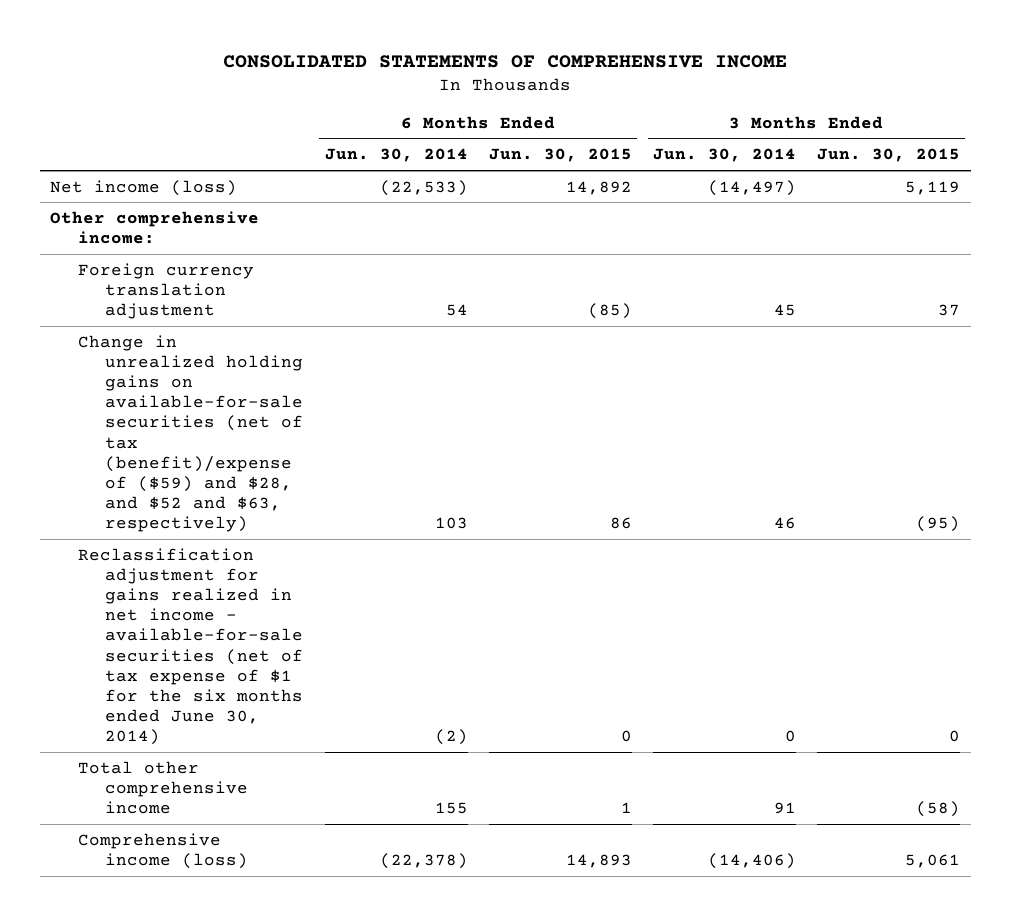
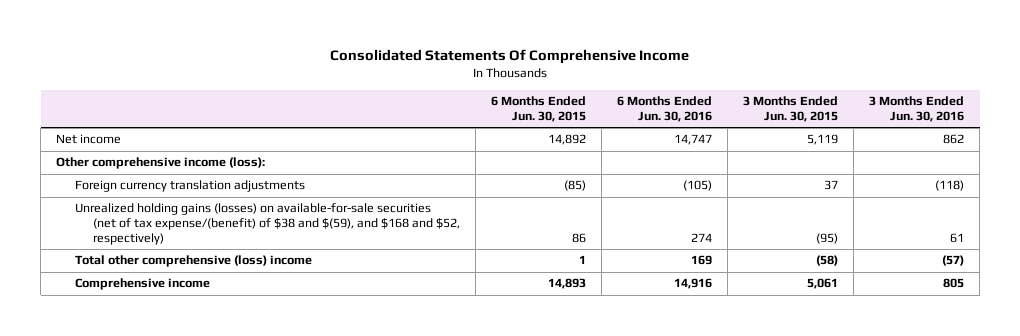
[223,54,788,68] CONSOLIDATED STATEMENTS OF COMPREHENSIVE INCOME -> [330,49,690,65] Consolidated Statements Of Comprehensive Income
[324,148,468,163] Jun. 30, 2014 -> none
[652,148,796,163] Jun. 30, 2014 -> none
none -> [617,96,713,122] 6 Months Ended Jun. 30, 2016
none -> [869,96,965,122] 3 Months Ended Jun. 30, 2016
[77,547,304,746] Reclassification adjustment for gains realized in net income - available-for-sale securities (net of tax expense of $1 for the six months ended June 30, 2014) -> none
[50,179,238,196] Net income (loss) -> [56,134,122,145] Net income
[50,210,260,244] Other comprehensive income: -> [56,157,266,170] Other comprehensive income (loss):
[77,262,254,320] Foreign currency translation adjustment -> [74,180,305,193] Foreign currency translation adjustments
[77,334,304,533] Change in unrealized holding gains on available-for-sale securities (net of tax (benefit)/expense of ($59) and $28, and $52 and $63, respectively) -> [74,203,461,245] Unrealized holding gains (losses) on available-for-sale securities (net of tax expense/(benefit) of $38 and $(59), and $168 and $52, respectively)
[77,760,249,815] Total other comprehensive income -> [74,255,312,268] Total other comprehensive (loss) income
[77,832,249,869] Comprehensive income (loss) -> [74,278,210,291] Comprehensive income

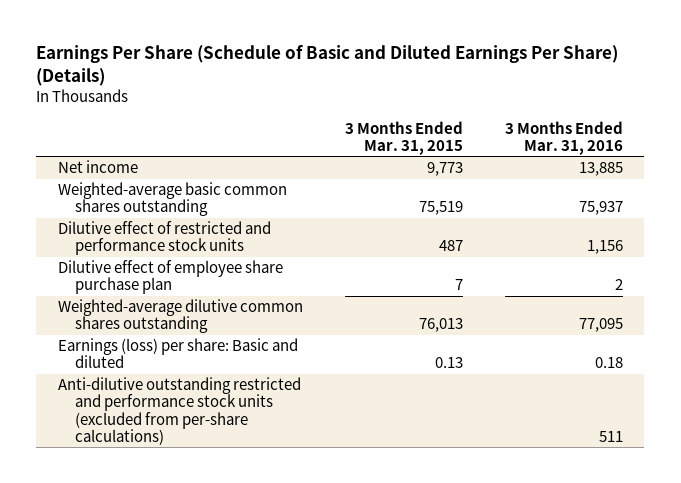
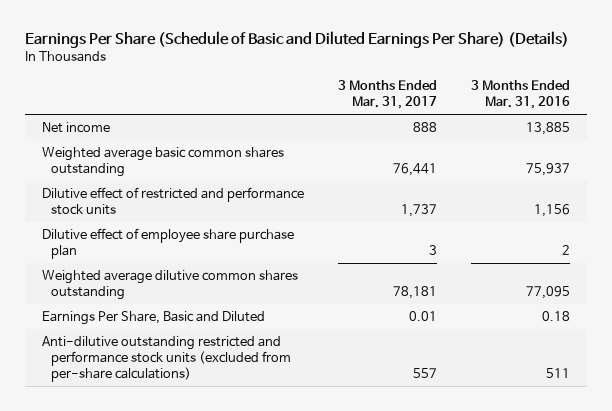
[344,120,463,155] 3 Months Ended Mar. 31, 2015 -> none
none -> [337,80,437,110] 3 Months Ended Mar. 31, 2017
[57,182,287,217] Weighted-average basic common shares outstanding -> [41,146,284,177] Weighted average basic common shares outstanding
[57,299,303,334] Weighted-average dilutive common shares outstanding -> [41,269,298,300] Weighted average dilutive common shares outstanding
[57,338,298,369] Earnings (loss) per share: Basic and diluted -> [41,310,265,325] Earnings Per Share, Basic and Diluted

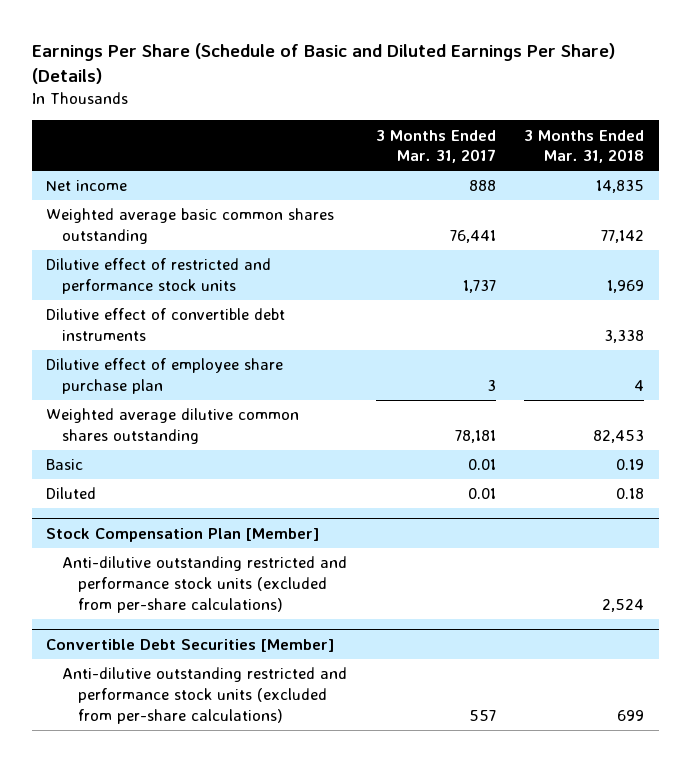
[470,80,570,110] 3 Months Ended Mar. 31, 2016 -> none
none -> [524,129,645,164] 3 Months Ended Mar. 31, 2018
none -> [45,308,285,341] Dilutive effect of convertible debt instruments
[41,310,265,325] Earnings Per Share, Basic and Diluted -> none
none -> [45,459,83,471] Basic
none -> [45,487,96,500] Diluted
none -> [45,527,319,542] Stock Compensation Plan [Member]
none -> [61,556,347,613] Anti-dilutive outstanding restricted and performance stock units (excluded from per-share calculations)
none -> [45,638,334,652] Convertible Debt Securities [Member]

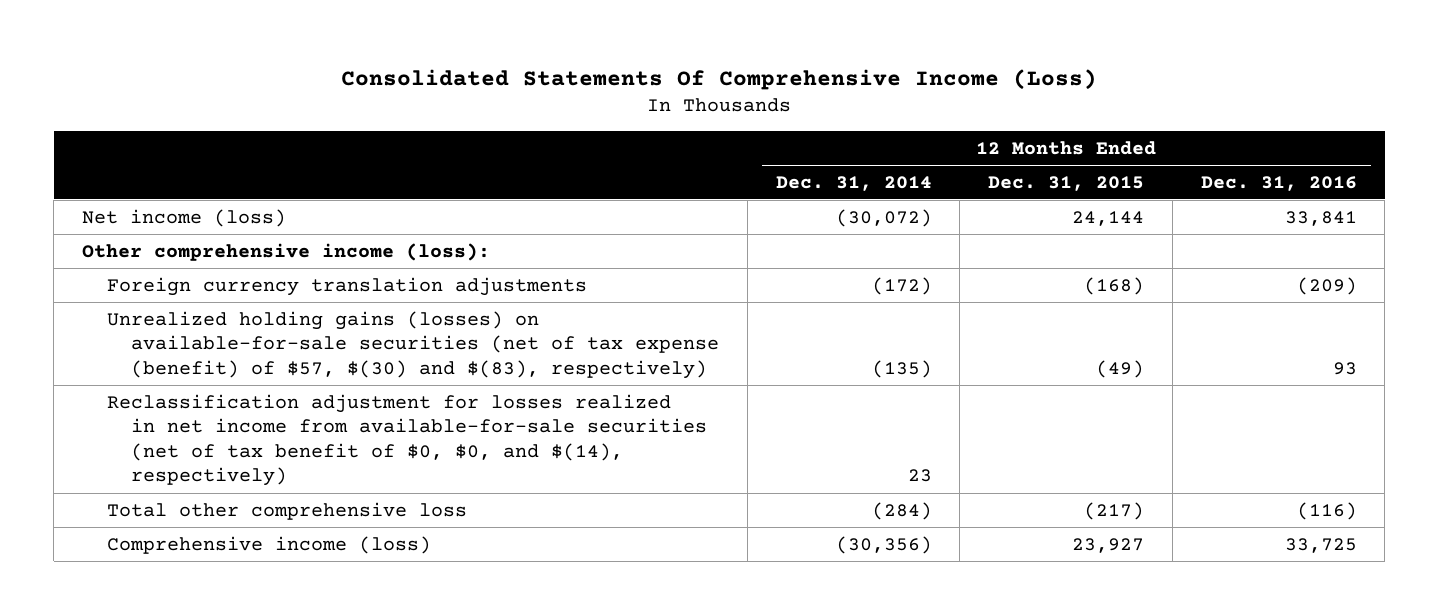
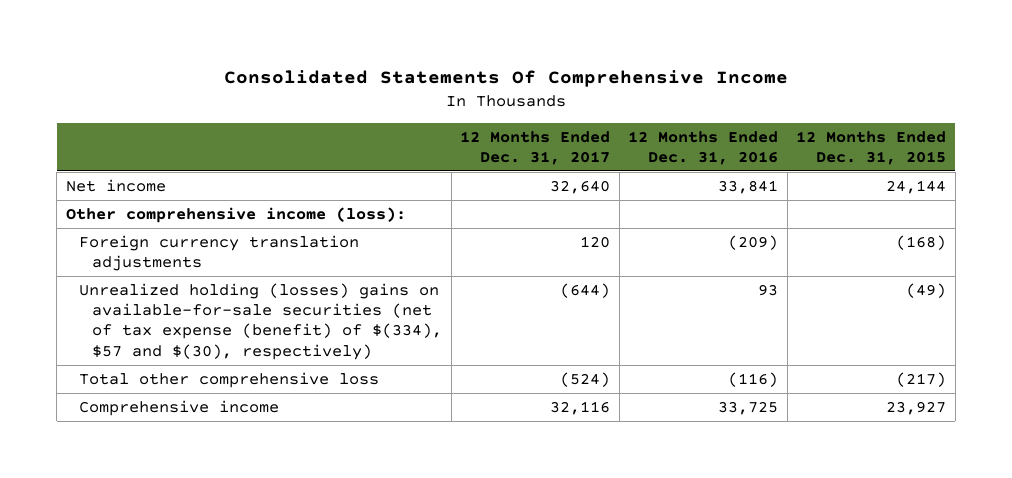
[341,68,1098,90] Consolidated Statements Of Comprehensive Income (Loss) -> [224,70,789,88] Consolidated Statements Of Comprehensive Income
[775,175,932,191] Dec. 31, 2014 -> none
none -> [460,130,611,165] 12 Months Ended Dec. 31, 2017
[82,208,287,227] Net income (loss) -> [65,178,166,192] Net income
[106,393,708,487] Reclassification adjustment for losses realized in net income from available-for-sale securities (net of tax benefit of $0, $0, and $(14), respectively) -> none
[106,310,720,379] Unrealized holding gains (losses) on available-for-sale securities (net of tax expense (benefit) of $57, $(30) and $(83), respectively) -> [79,282,443,360] Unrealized holding (losses) gains on available-for-sale securities (net of tax expense (benefit) of $(334), $57 and $(30), respectively)
[106,535,431,554] Comprehensive income (loss) -> [79,399,280,416] Comprehensive income

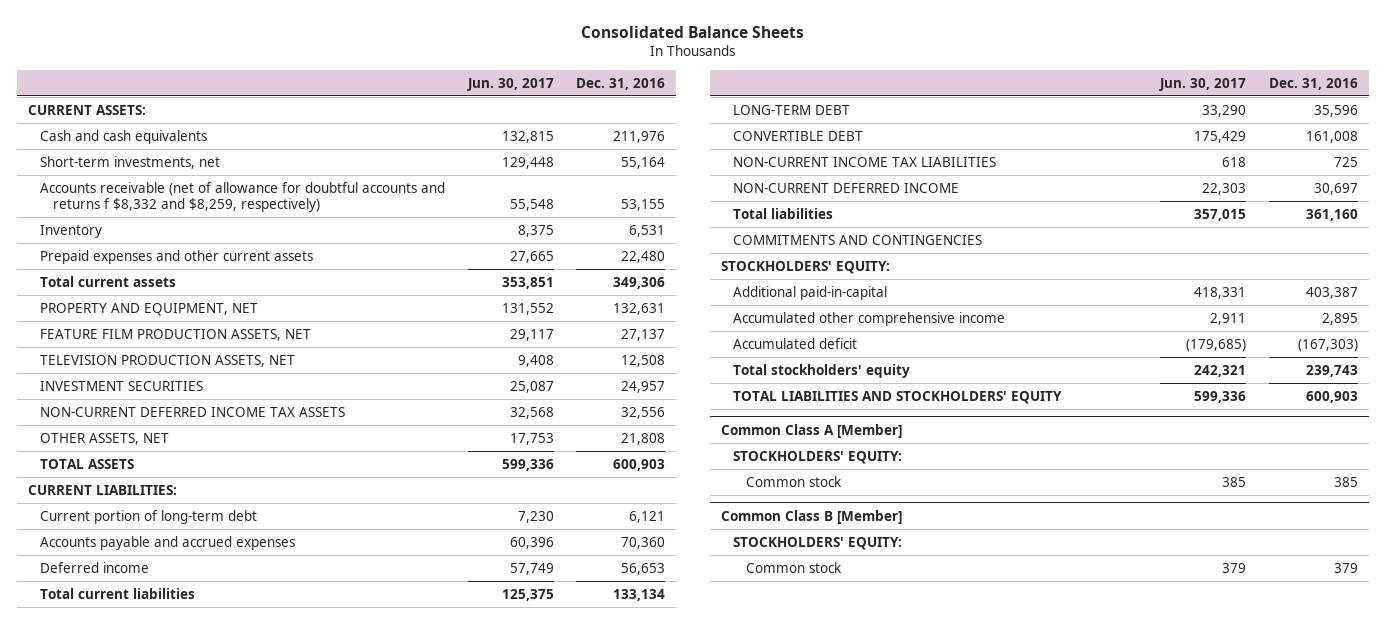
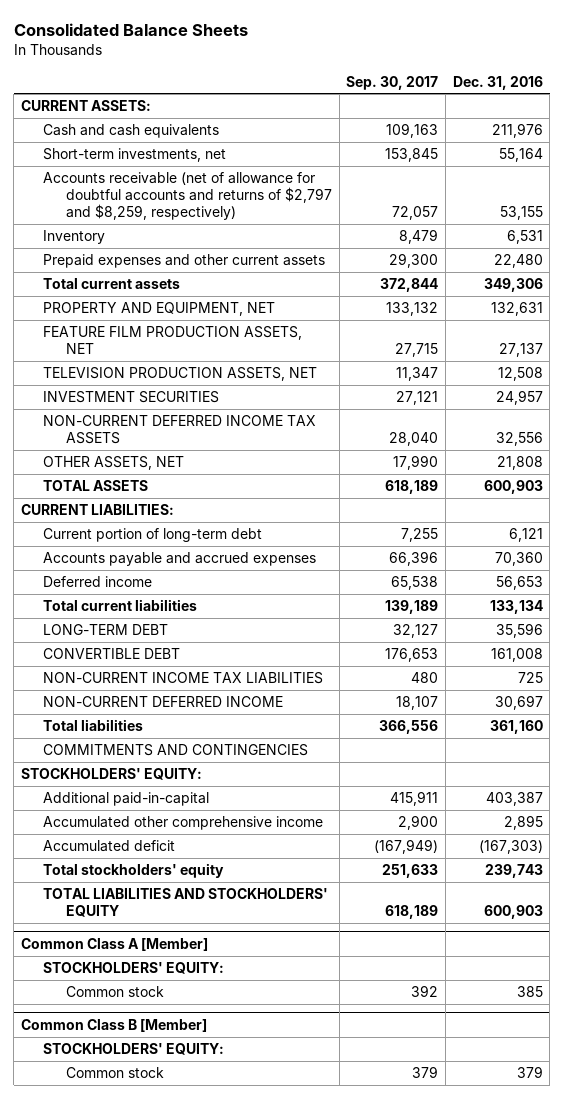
[466,77,554,91] Jun. 30, 2017 -> none
none -> [346,75,439,90] Sep. 30, 2017
[40,181,446,212] Accounts receivable (net of allowance for doubtful accounts and returns f $8,332 and $8,259, respectively) -> [43,172,332,220] Accounts receivable (net of allowance for doubtful accounts and returns of $2,797 and $8,259, respectively)

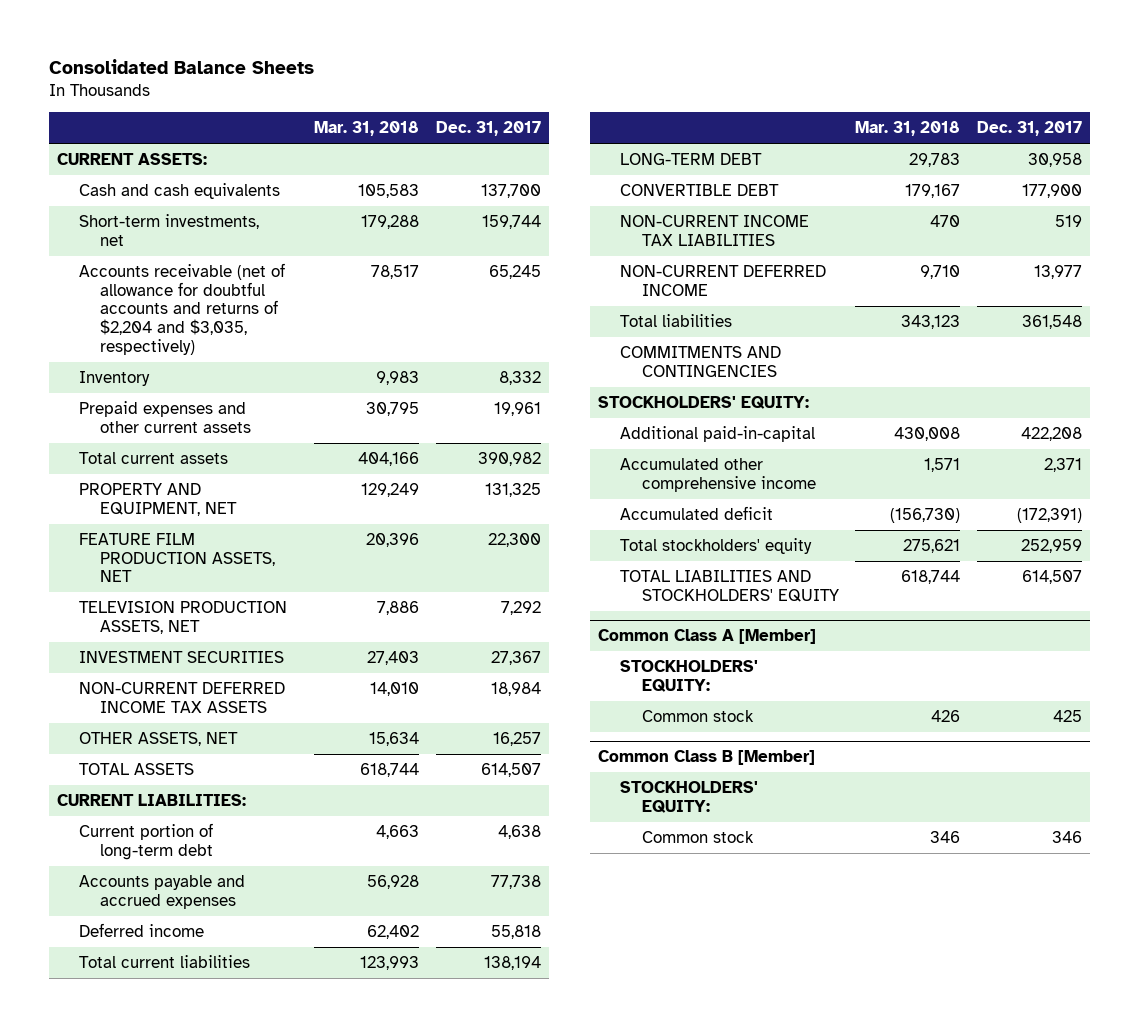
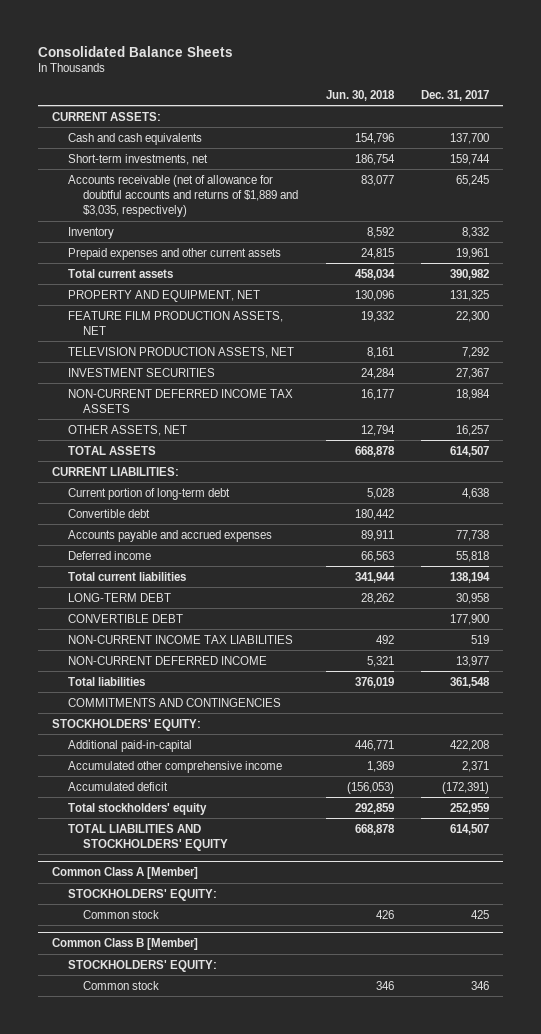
[314,121,420,137] Mar. 31, 2018 -> none
none -> [325,89,395,101] Jun. 30, 2018
[78,262,285,355] Accounts receivable (net of allowance for doubtful accounts and returns of $2,204 and $3,035, respectively) -> [67,174,299,218] Accounts receivable (net of allowance for doubtful accounts and returns of $1,889 and $3,035, respectively)
none -> [67,508,150,518] Convertible debt

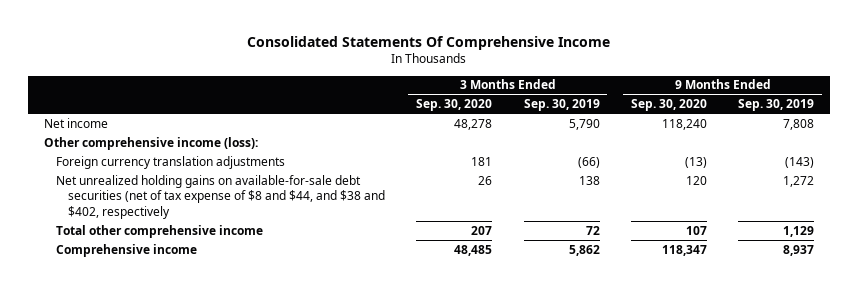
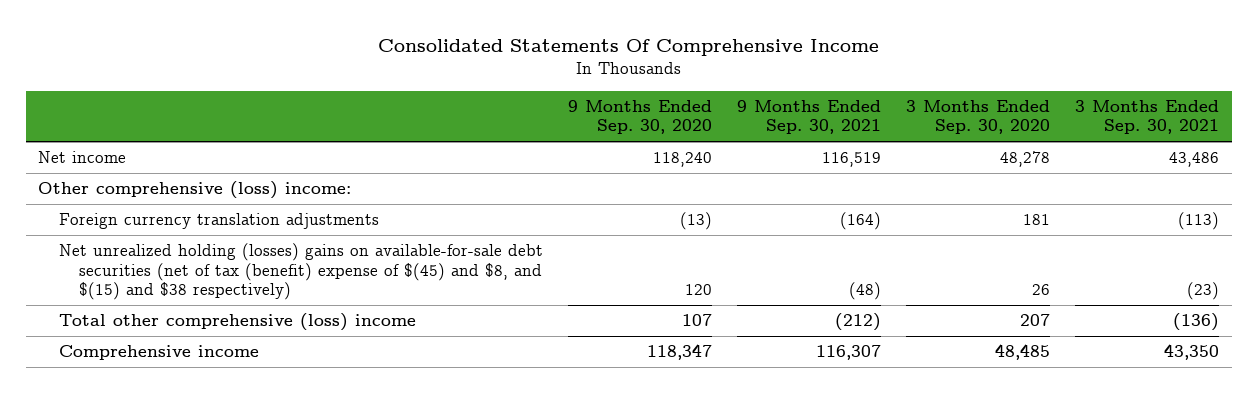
[523,99,600,112] Sep. 30, 2019 -> none
[738,99,815,112] Sep. 30, 2019 -> none
none -> [736,100,881,135] 9 Months Ended Sep. 30, 2021
none -> [1075,100,1220,135] 3 Months Ended Sep. 30, 2021
[43,136,258,150] Other comprehensive income (loss): -> [38,181,352,200] Other comprehensive (loss) income:
[55,174,385,219] Net unrealized holding gains on available-for-sale debt securities (net of tax expense of $8 and $44, and $38 and $402, respectively -> [58,243,543,301] Net unrealized holding (losses) gains on available-for-sale debt securities (net of tax (benefit) expense of $(45) and $8, and $(15) and $38 respectively)
[55,224,263,238] Total other comprehensive income -> [58,313,416,332] Total other comprehensive (loss) income

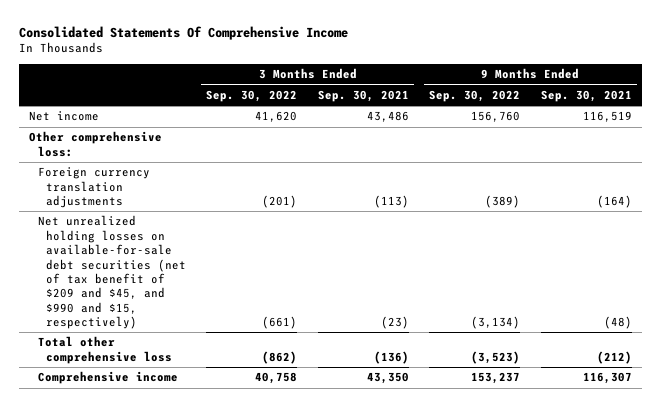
[567,100,712,135] 9 Months Ended Sep. 30, 2020 -> none
[906,100,1051,135] 3 Months Ended Sep. 30, 2020 -> none
none -> [206,89,298,102] Sep. 30, 2022
none -> [429,89,521,102] Sep. 30, 2022
[38,181,352,200] Other comprehensive (loss) income: -> [29,131,163,157] Other comprehensive loss:
[58,243,543,301] Net unrealized holding (losses) gains on available-for-sale debt securities (net of tax (benefit) expense of $(45) and $8, and $(15) and $38 respectively) -> [37,215,187,330] Net unrealized holding losses on available-for-sale debt securities (net of tax benefit of $209 and $45, and $990 and $15, respectively)
[58,313,416,332] Total other comprehensive (loss) income -> [37,336,173,364] Total other comprehensive loss

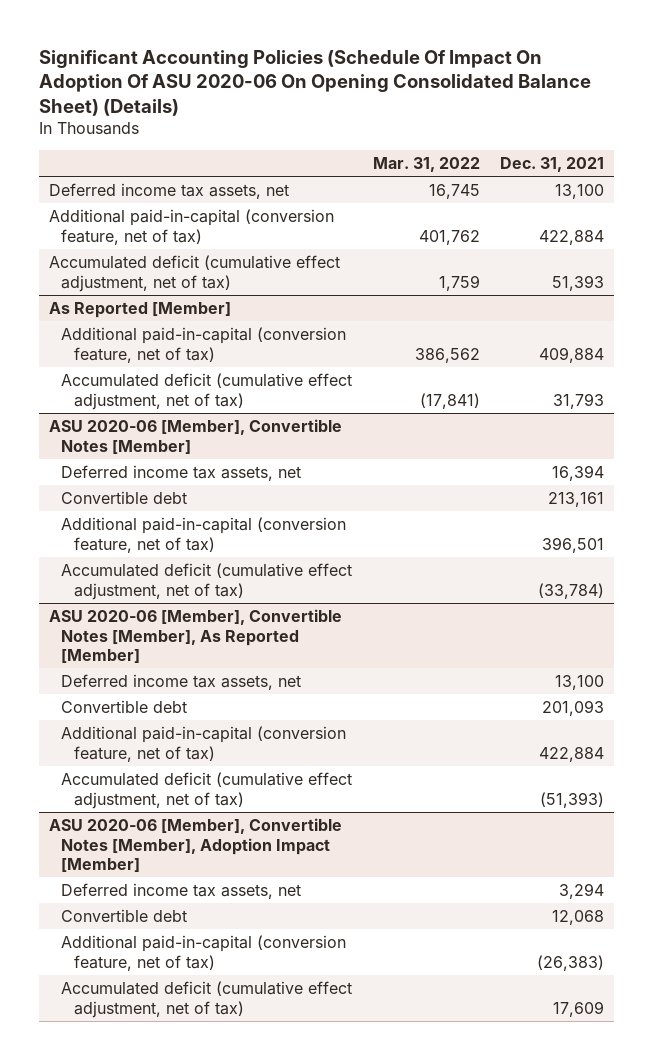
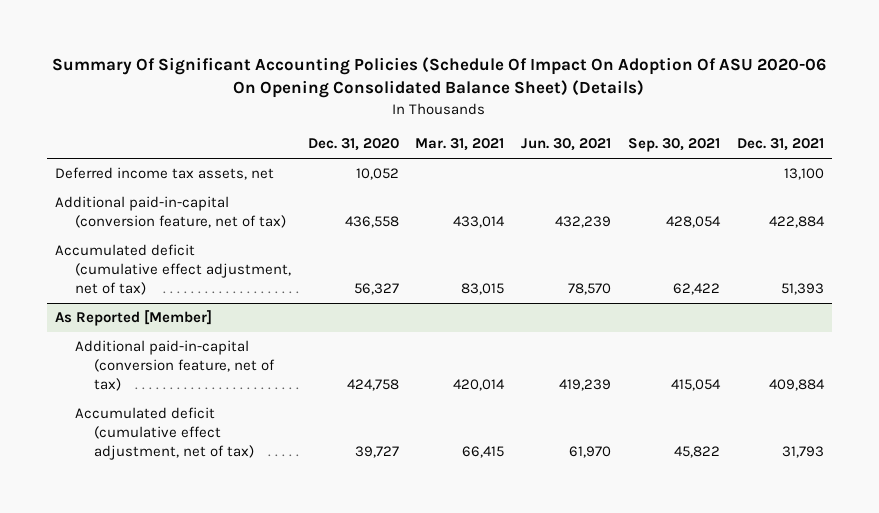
[38,49,591,116] Significant Accounting Policies (Schedule Of Impact On Adoption Of ASU 2020-06 On Opening Consolidated Balance Sheet) (Details) -> [52,57,827,99] Summary Of Significant Accounting Policies (Schedule Of Impact On Adoption Of ASU 2020-06 On Opening Consolidated Balance Sheet) (Details)
[372,157,480,173] Mar. 31, 2022 -> none
none -> [307,138,399,152] Dec. 31, 2020
none -> [415,138,505,152] Mar. 31, 2021
none -> [521,138,612,152] Jun. 30, 2021
none -> [627,138,720,153] Sep. 30, 2021
[49,418,343,454] ASU 2020-06 [Member], Convertible Notes [Member] -> none
[61,464,302,481] Deferred income tax assets, net -> none
[61,490,188,504] Convertible debt -> none
[61,516,347,553] Additional paid-in-capital (conversion feature, net of tax) -> none
[61,562,353,600] Accumulated deficit (cumulative effect adjustment, net of tax) -> none
[49,608,343,664] ASU 2020-06 [Member], Convertible Notes [Member], As Reported [Member] -> none
[61,673,302,690] Deferred income tax assets, net -> none
[61,699,188,713] Convertible debt -> none
[61,725,347,762] Additional paid-in-capital (conversion feature, net of tax) -> none
[61,771,353,809] Accumulated deficit (cumulative effect adjustment, net of tax) -> none
[49,817,343,873] ASU 2020-06 [Member], Convertible Notes [Member], Adoption Impact [Member] -> none
[61,882,302,899] Deferred income tax assets, net -> none
[61,908,188,922] Convertible debt -> none
[61,934,347,971] Additional paid-in-capital (conversion feature, net of tax) -> none
[61,980,353,1018] Accumulated deficit (cumulative effect adjustment, net of tax) -> none

